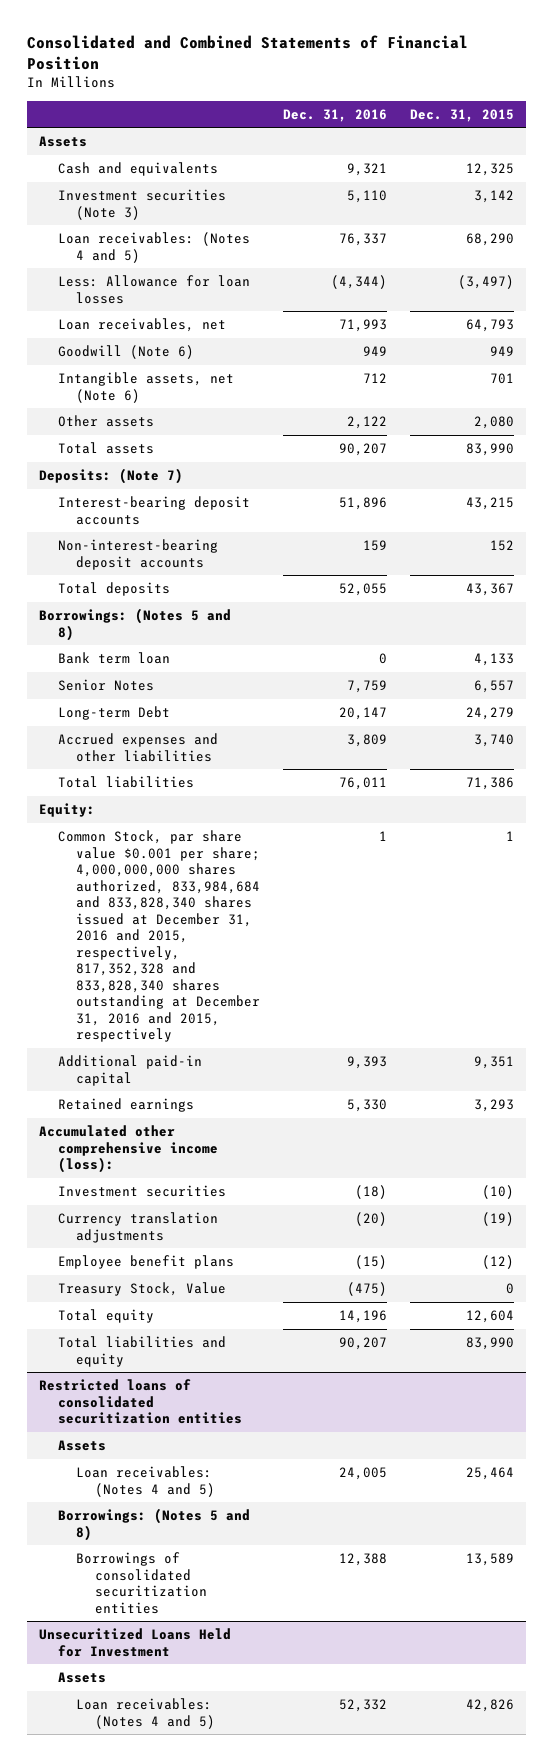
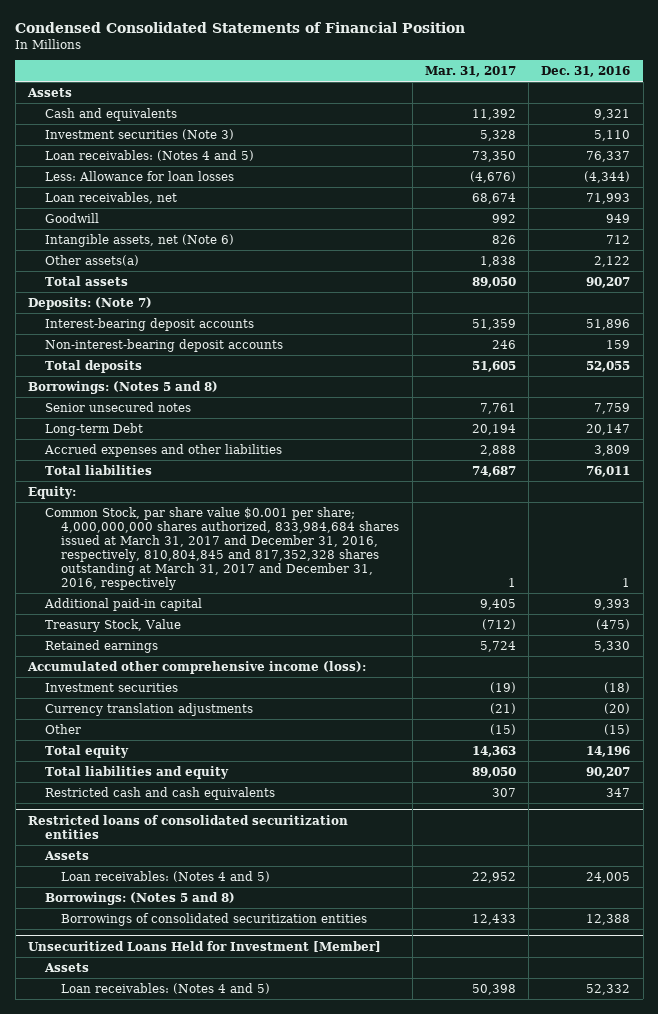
[27,35,469,71] Consolidated and Combined Statements of Financial Position -> [15,21,466,33] Condensed Consolidated Statements of Financial Position
[410,108,515,122] Dec. 31, 2015 -> none
none -> [424,66,516,78] Mar. 31, 2017
[57,345,194,360] Goodwill (Note 6) -> [44,212,99,223] Goodwill
[57,415,154,428] Other assets -> [44,254,139,266] Other assets(a)
[57,652,170,665] Bank term loan -> none
[57,679,154,692] Senior Notes -> [44,401,191,412] Senior unsecured notes
[57,830,261,1043] Common Stock, par share value $0.001 per share; 4,000,000,000 shares authorized, 833,984,684 and 833,828,340 shares issued at December 31, 2016 and 2015, respectively, 817,352,328 and 833,828,340 shares outstanding at December 31, 2016 and 2015, respectively -> [44,506,400,590] Common Stock, par share value $0.001 per share; 4,000,000,000 shares authorized, 833,984,684 shares issued at March 31, 2017 and December 31, 2016, respectively, 810,804,845 and 817,352,328 shares outstanding at March 31, 2017 and December 31, 2016, respectively
[57,1282,226,1297] Treasury Stock, Value -> [44,618,181,632] Treasury Stock, Value
[57,1255,234,1270] Employee benefit plans -> [44,723,81,734] Other
none -> [44,786,275,800] Restricted cash and cash equivalents
[39,1628,232,1657] Unsecuritized Loans Held for Investment -> [27,940,381,952] Unsecuritized Loans Held for Investment [Member]

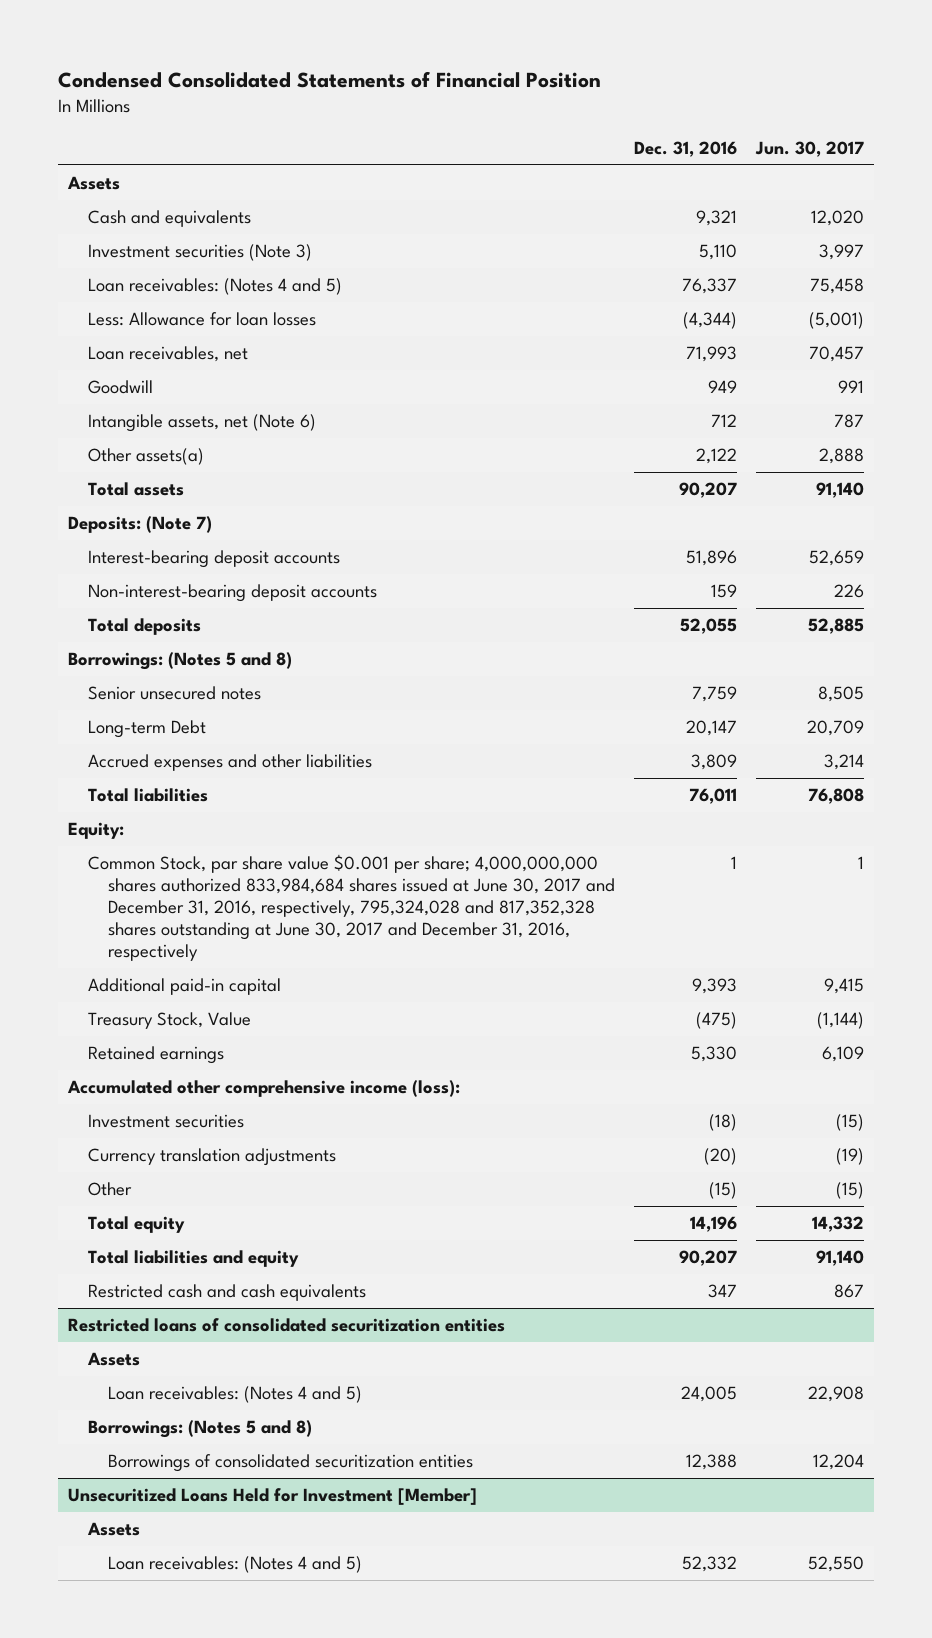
[424,66,516,78] Mar. 31, 2017 -> none
none -> [755,141,865,158] Jun. 30, 2017
[44,506,400,590] Common Stock, par share value $0.001 per share; 4,000,000,000 shares authorized, 833,984,684 shares issued at March 31, 2017 and December 31, 2016, respectively, 810,804,845 and 817,352,328 shares outstanding at March 31, 2017 and December 31, 2016, respectively -> [87,853,615,962] Common Stock, par share value $0.001 per share; 4,000,000,000 shares authorized 833,984,684 shares issued at June 30, 2017 and December 31, 2016, respectively, 795,324,028 and 817,352,328 shares outstanding at June 30, 2017 and December 31, 2016, respectively

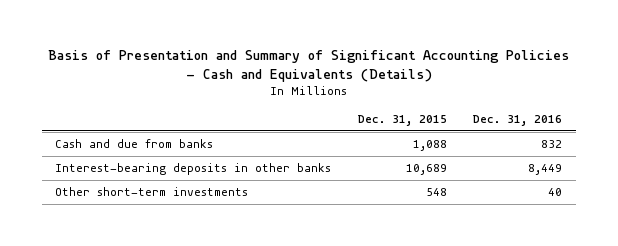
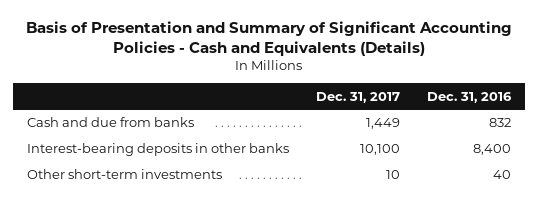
[357,115,447,127] Dec. 31, 2015 -> none
none -> [315,91,400,103] Dec. 31, 2017
[528,163,563,175] 8,449 -> [472,144,511,156] 8,400

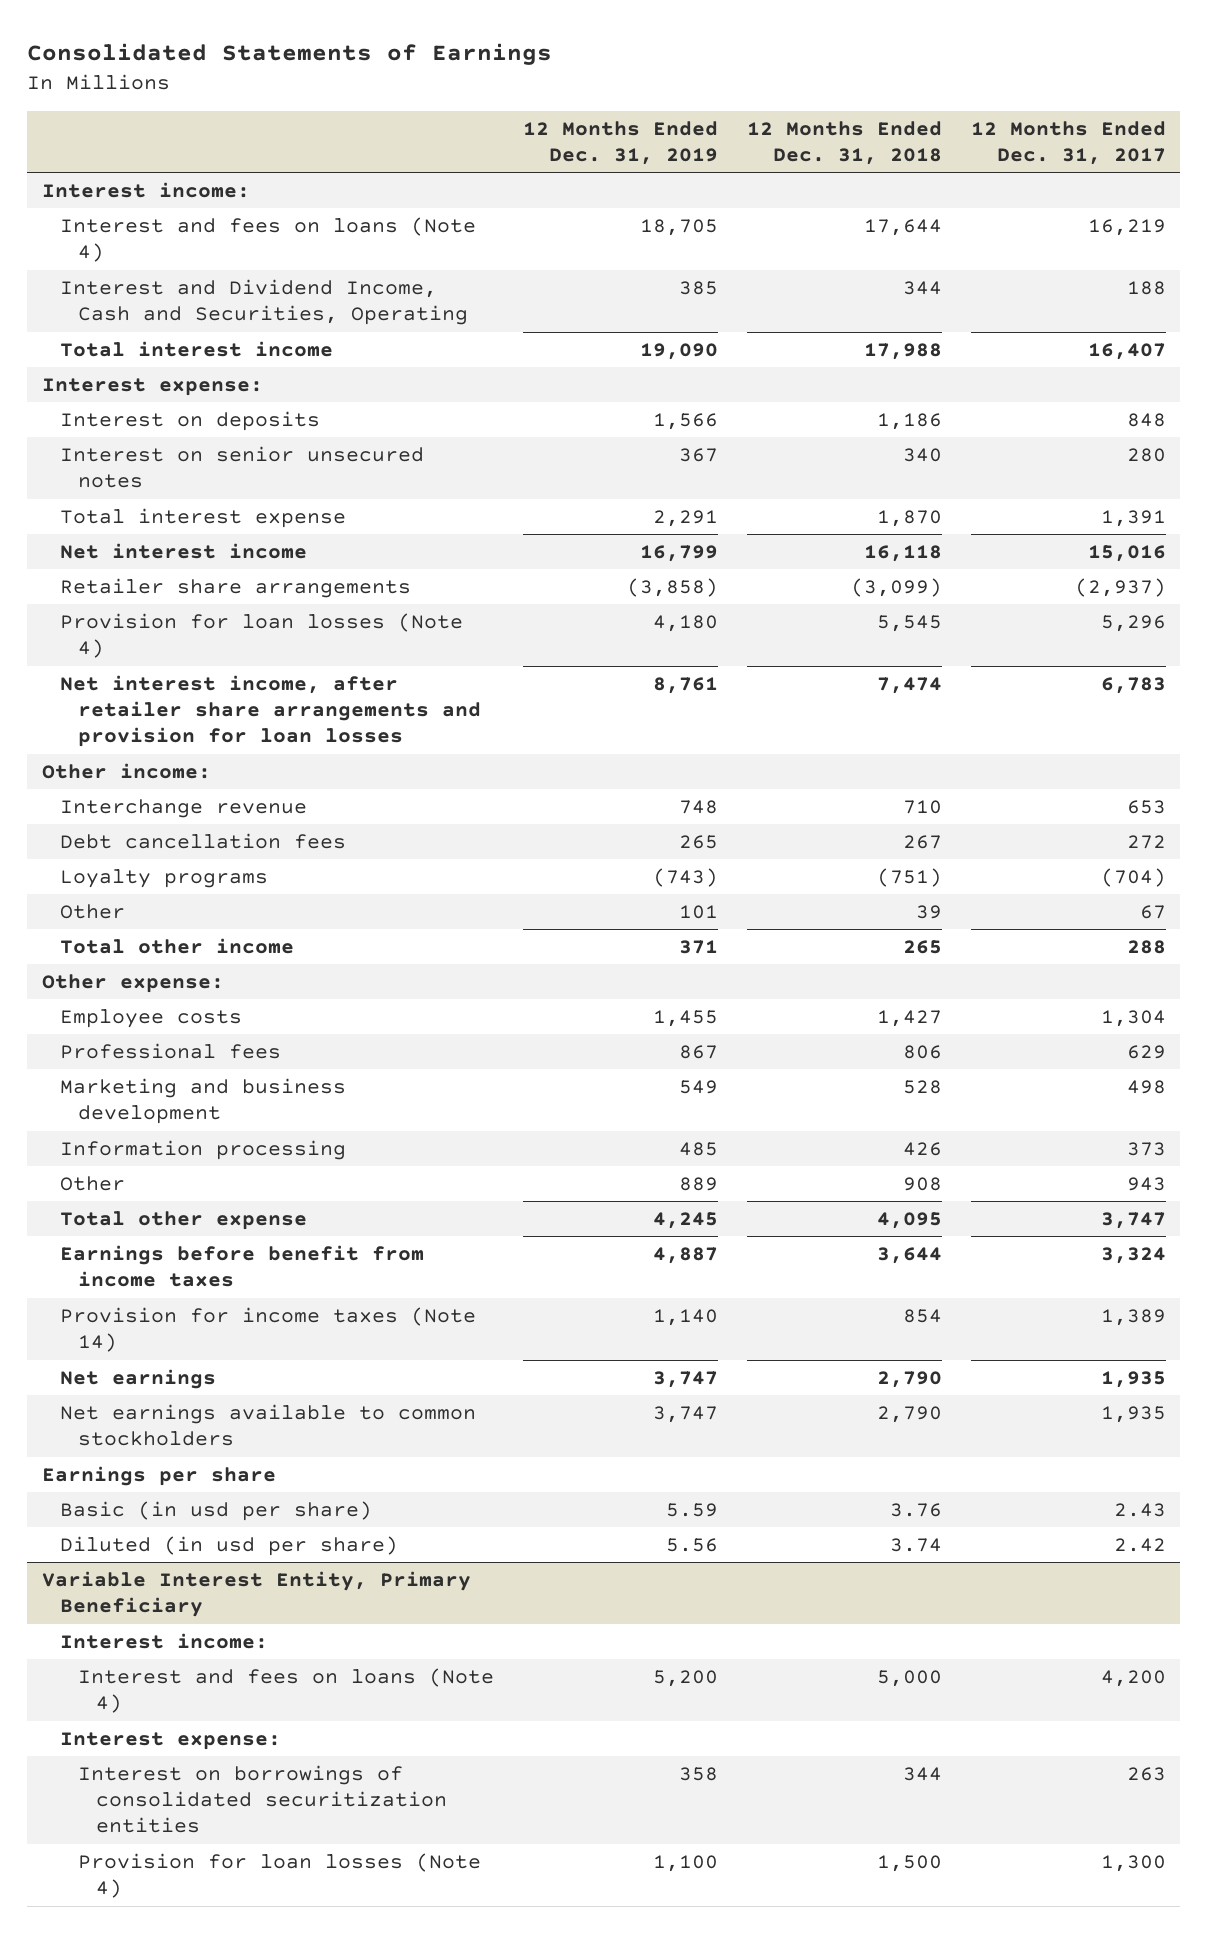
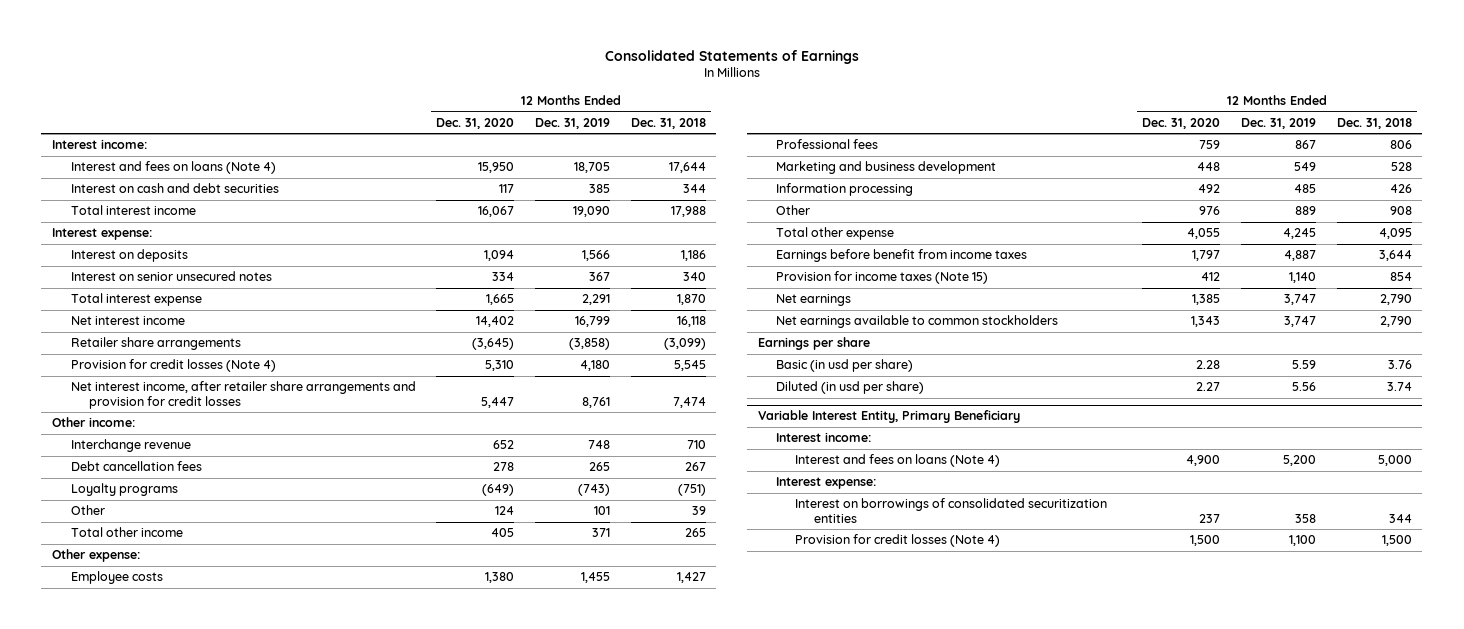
[970,120,1166,165] 12 Months Ended Dec. 31, 2017 -> none
none -> [436,117,515,129] Dec. 31, 2020
[59,279,469,326] Interest and Dividend Income, Cash and Securities, Operating -> [70,183,279,194] Interest on cash and debt securities
[59,613,463,659] Provision for loan losses (Note 4) -> [70,359,276,373] Provision for credit losses (Note 4)
[59,675,482,748] Net interest income, after retailer share arrangements and provision for loan losses -> [70,381,416,409] Net interest income, after retailer share arrangements and provision for credit losses
[59,1307,476,1353] Provision for income taxes (Note 14) -> [776,271,989,285] Provision for income taxes (Note 15)
[78,1853,482,1899] Provision for loan losses (Note 4) -> [794,534,1000,548] Provision for credit losses (Note 4)

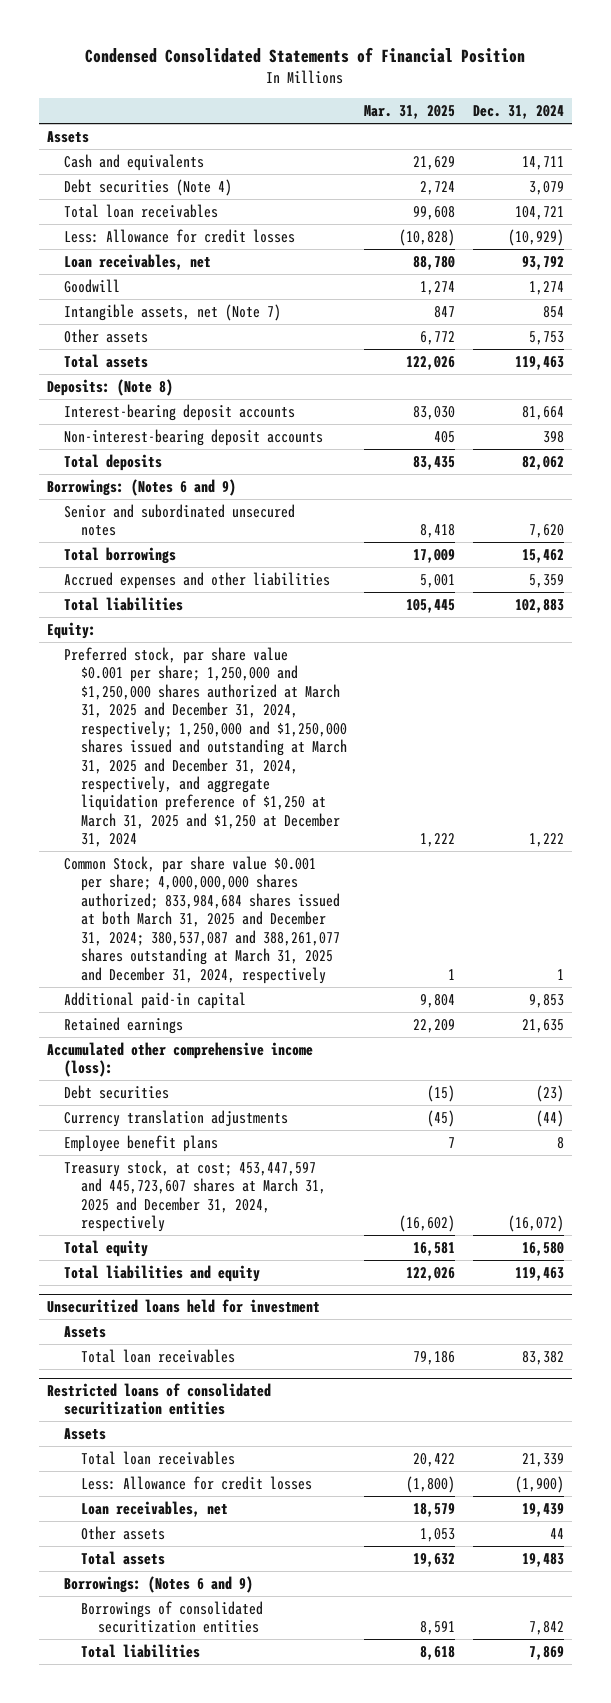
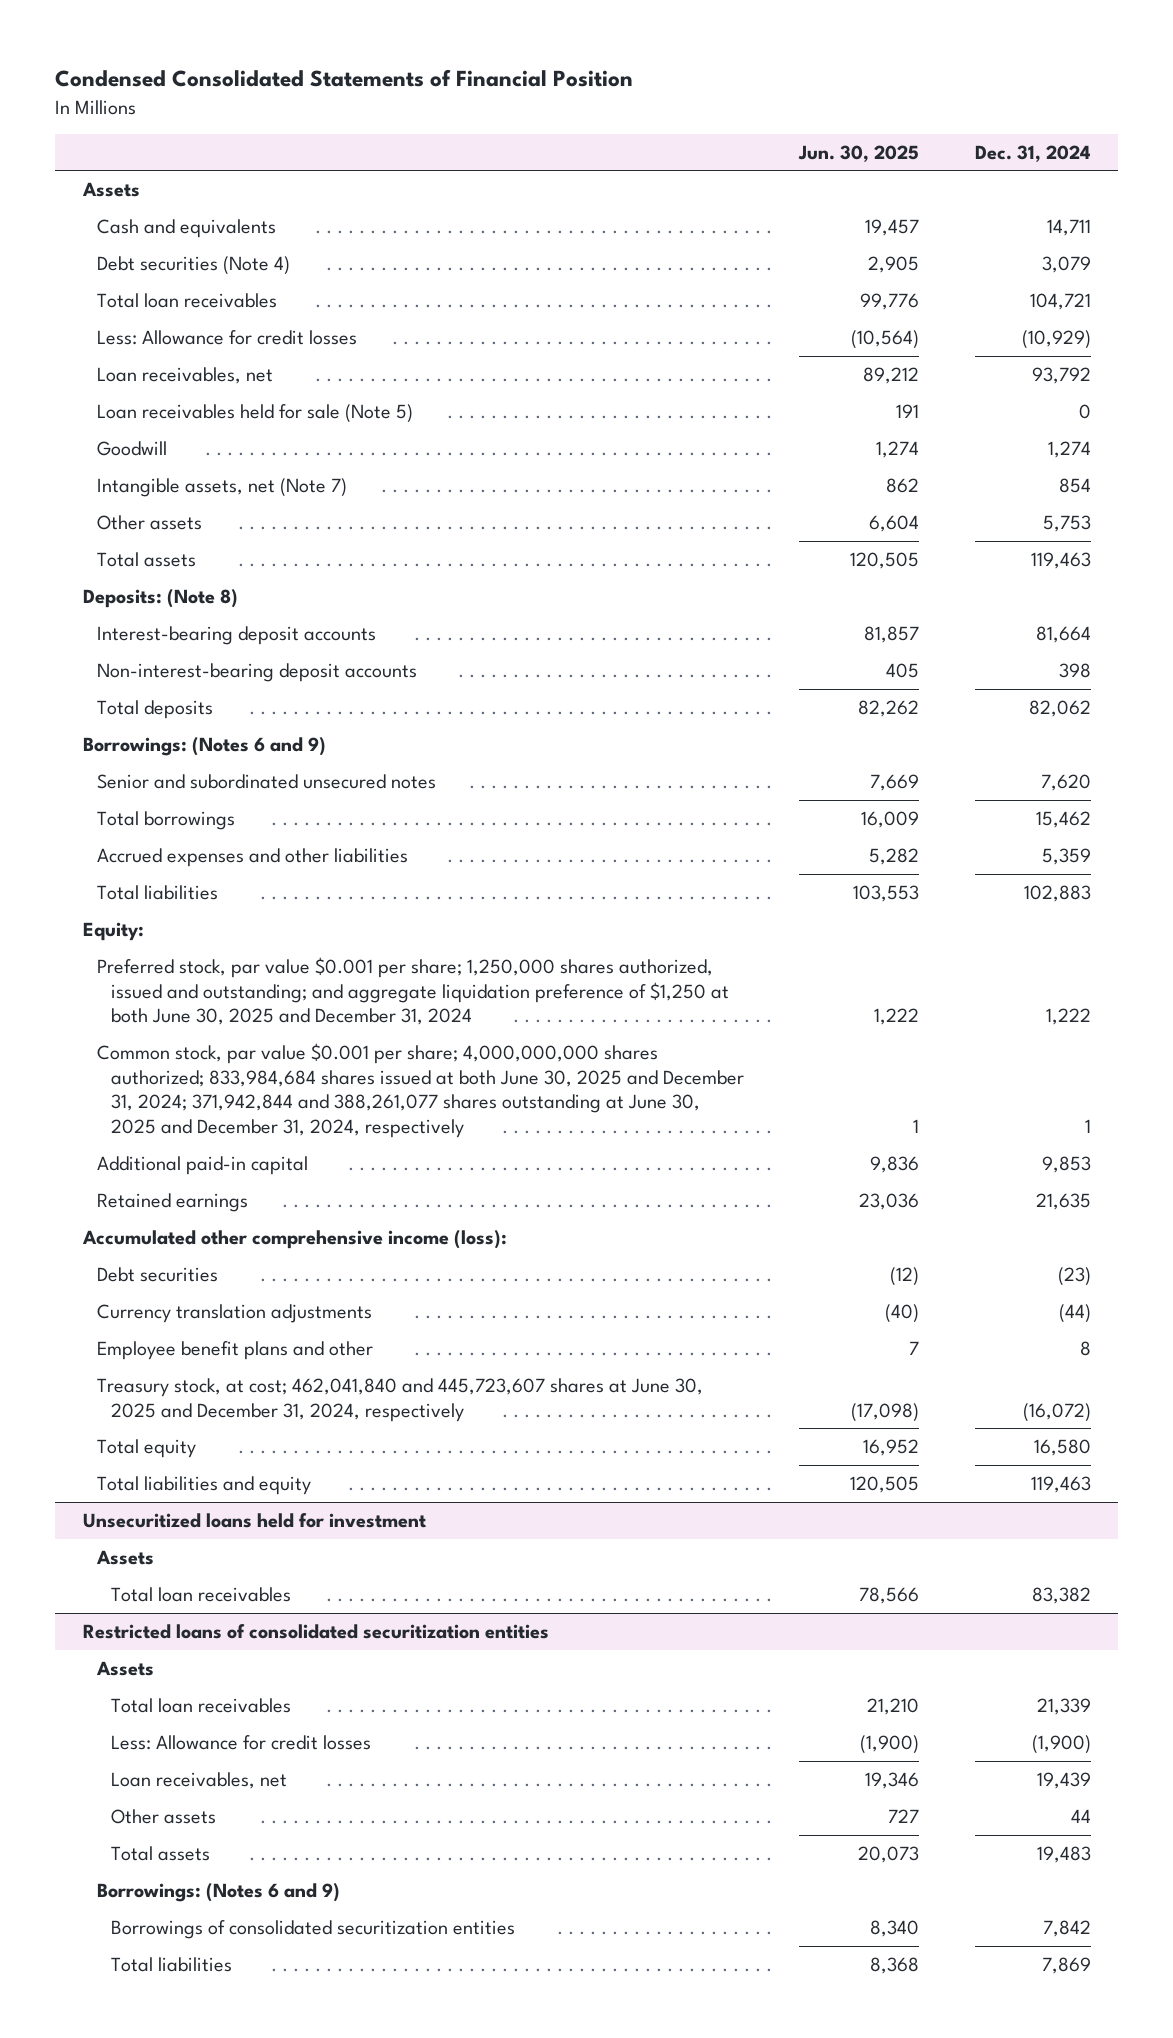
[364,105,456,120] Mar. 31, 2025 -> none
none -> [798,144,920,162] Jun. 30, 2025
none -> [96,403,413,423] Loan receivables held for sale (Note 5)
[64,646,348,848] Preferred stock, par share value $0.001 per share; 1,250,000 and $1,250,000 shares authorized at March 31, 2025 and December 31, 2024, respectively; 1,250,000 and $1,250,000 shares issued and outstanding at March 31, 2025 and December 31, 2024, respectively, and aggregate liquidation preference of $1,250 at March 31, 2025 and $1,250 at December 31, 2024 -> [96,956,729,1026] Preferred stock, par value $0.001 per share; 1,250,000 shares authorized, issued and outstanding; and aggregate liquidation preference of $1,250 at both June 30, 2025 and December 31, 2024
[64,855,341,984] Common Stock, par share value $0.001 per share; 4,000,000,000 shares authorized; 833,984,684 shares issued at both March 31, 2025 and December 31, 2024; 380,537,087 and 388,261,077 shares outstanding at March 31, 2025 and December 31, 2024, respectively -> [96,1042,744,1138] Common stock, par value $0.001 per share; 4,000,000,000 shares authorized; 833,984,684 shares issued at both June 30, 2025 and December 31, 2024; 371,942,844 and 388,261,077 shares outstanding at June 30, 2025 and December 31, 2024, respectively
[64,1134,219,1152] Employee benefit plans -> [96,1340,373,1360] Employee benefit plans and other
[64,1159,327,1233] Treasury stock, at cost; 453,447,597 and 445,723,607 shares at March 31, 2025 and December 31, 2024, respectively -> [96,1377,703,1422] Treasury stock, at cost; 462,041,840 and 445,723,607 shares at June 30, 2025 and December 31, 2024, respectively

